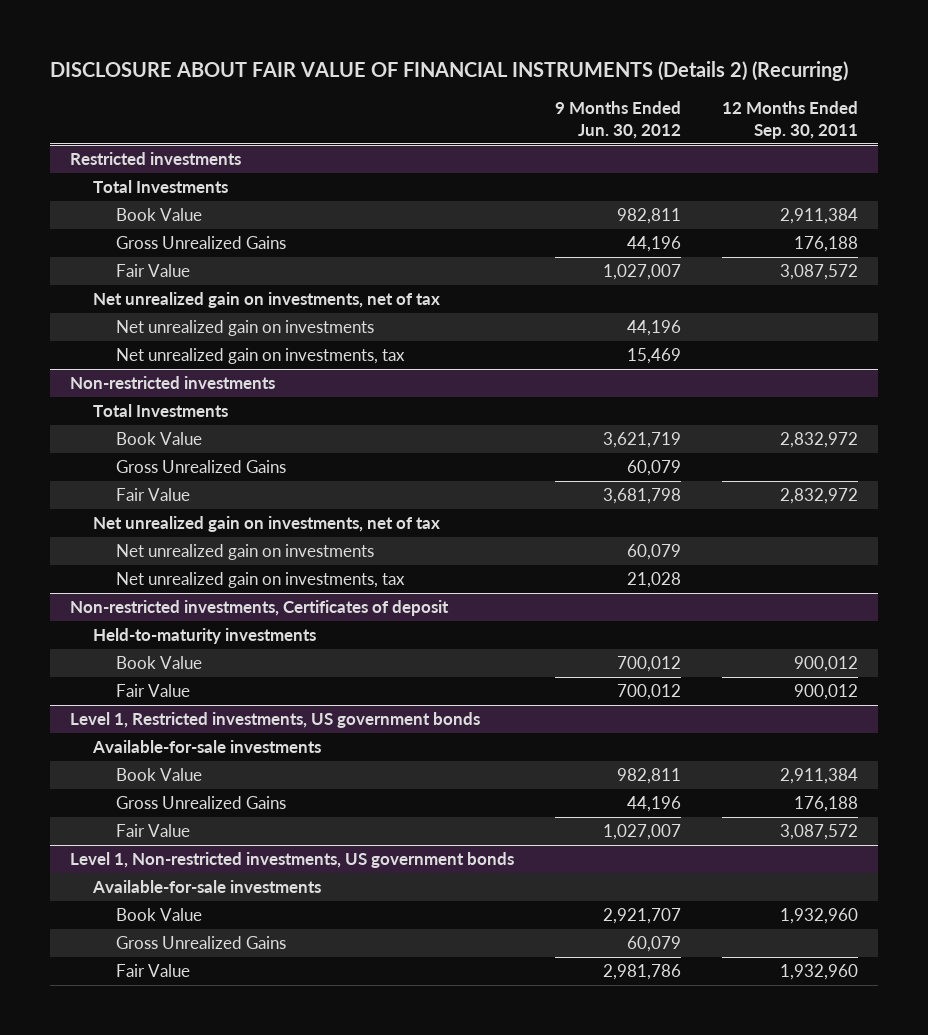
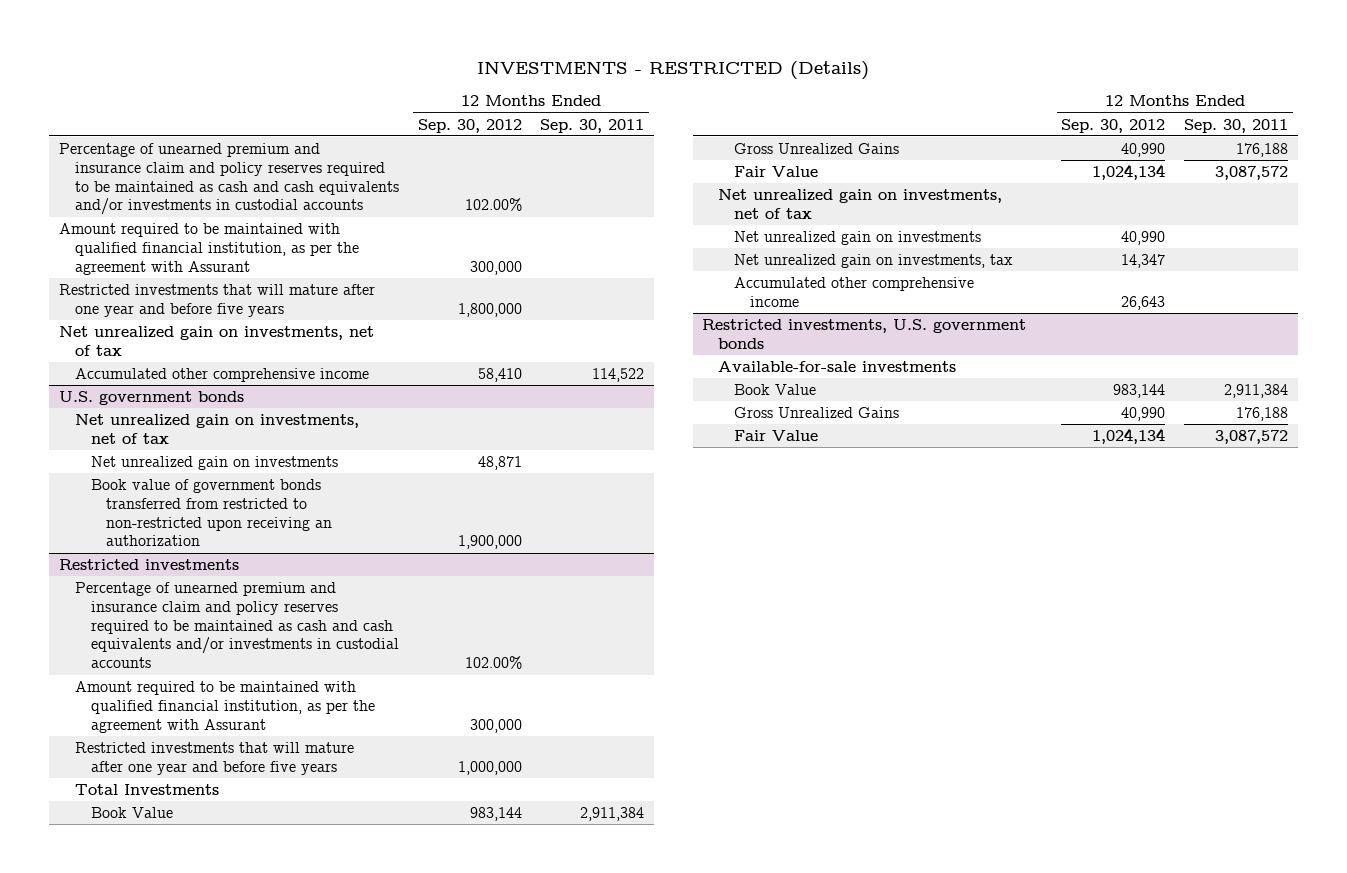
[50,60,849,81] DISCLOSURE ABOUT FAIR VALUE OF FINANCIAL INSTRUMENTS (Details 2) (Recurring) -> [477,60,870,80] INVESTMENTS - RESTRICTED (Details)
[555,100,682,139] 9 Months Ended Jun. 30, 2012 -> none
none -> [417,118,522,133] Sep. 30, 2012
none -> [58,143,399,216] Percentage of unearned premium and insurance claim and policy reserves required to be maintained as cash and cash equivalents and/or investments in custodial accounts
none -> [58,223,359,275] Amount required to be maintained with qualified financial institution, as per the agreement with Assurant
none -> [58,284,375,317] Restricted investments that will mature after one year and before five years
none -> [58,326,374,356] Net unrealized gain on investments, net of tax
none -> [74,368,369,383] Accumulated other comprehensive income
none -> [58,391,244,406] U.S. government bonds
none -> [74,414,359,444] Net unrealized gain on investments, net of tax
none -> [90,456,338,471] Net unrealized gain on investments
none -> [90,479,333,547] Book value of government bonds transferred from restricted to non-restricted upon receiving an authorization
none -> [74,582,399,669] Percentage of unearned premium and insurance claim and policy reserves required to be maintained as cash and cash equivalents and/or investments in custodial accounts
none -> [74,681,375,733] Amount required to be maintained with qualified financial institution, as per the agreement with Assurant
none -> [74,742,354,775] Restricted investments that will mature after one year and before five years
[70,376,276,390] Non-restricted investments -> none
[93,404,229,418] Total Investments -> none
[116,432,203,446] Book Value -> none
[116,460,287,474] Gross Unrealized Gains -> none
[116,488,191,502] Fair Value -> none
[93,516,441,533] Net unrealized gain on investments, net of tax -> none
[116,544,375,561] Net unrealized gain on investments -> none
[116,572,406,589] Net unrealized gain on investments, tax -> none
[70,600,450,617] Non-restricted investments, Certificates of deposit -> none
[93,628,317,645] Held-to-maturity investments -> none
[116,656,203,670] Book Value -> none
[116,684,191,698] Fair Value -> none
none -> [734,277,975,307] Accumulated other comprehensive income
[70,712,481,729] Level 1, Restricted investments, US government bonds -> [702,319,1027,349] Restricted investments, U.S. government bonds
[70,852,515,869] Level 1, Non-restricted investments, US government bonds -> none
[92,880,322,894] Available-for-sale investments -> none
[116,908,203,922] Book Value -> none
[116,936,287,950] Gross Unrealized Gains -> none
[116,964,191,978] Fair Value -> none

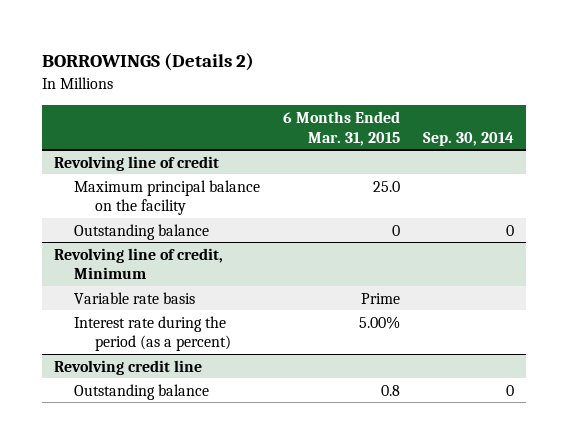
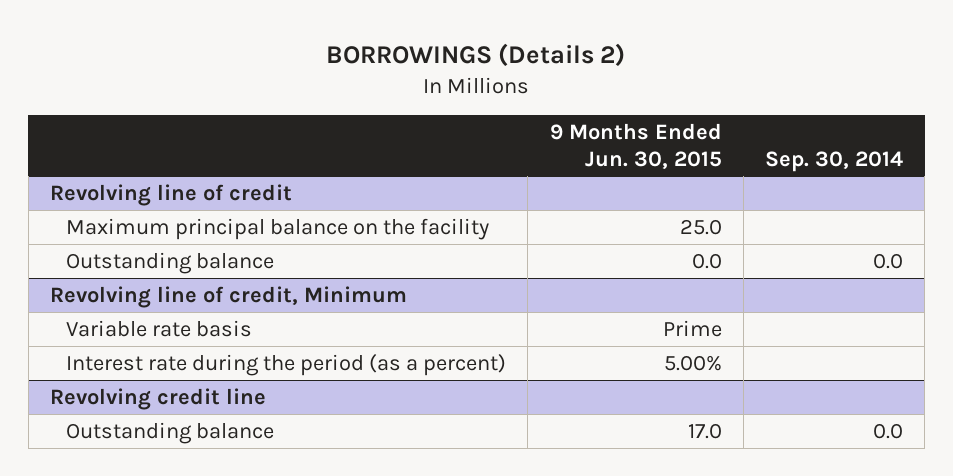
[283,111,401,146] 6 Months Ended Mar. 31, 2015 -> none
none -> [549,123,722,169] 9 Months Ended Jun. 30, 2015
[506,224,515,236] 0 -> [872,252,903,269] 0.0
[506,384,515,396] 0 -> [872,422,903,439] 0.0

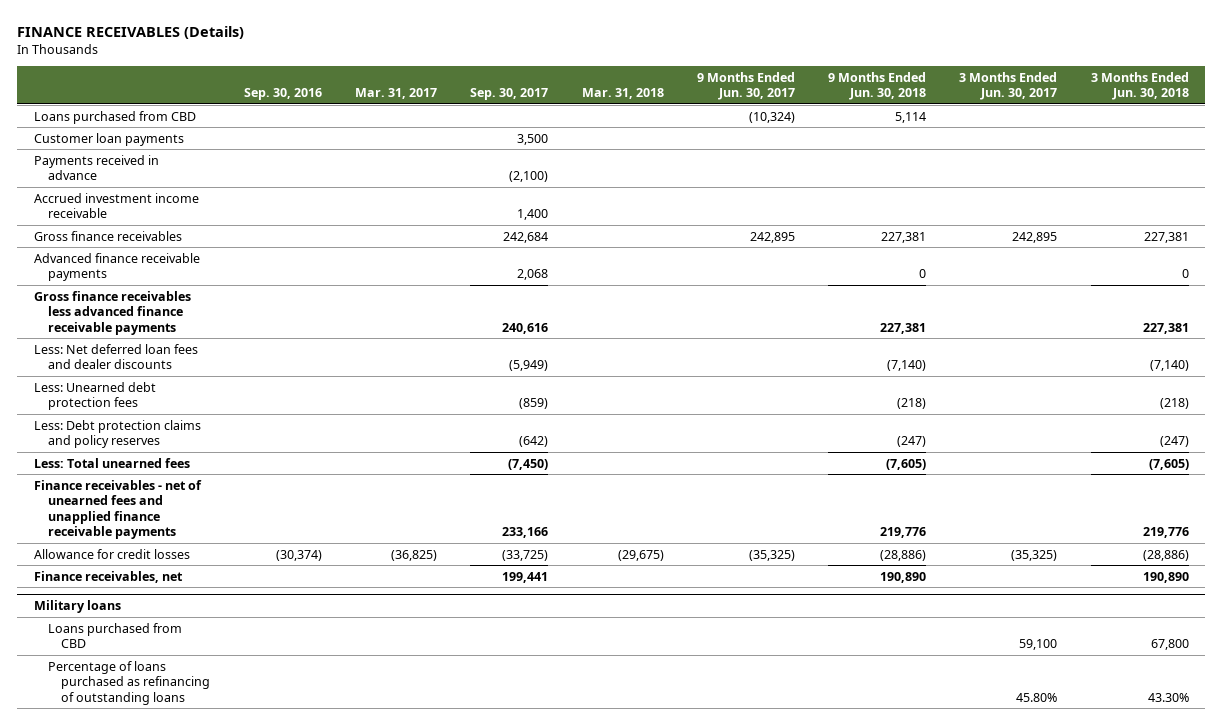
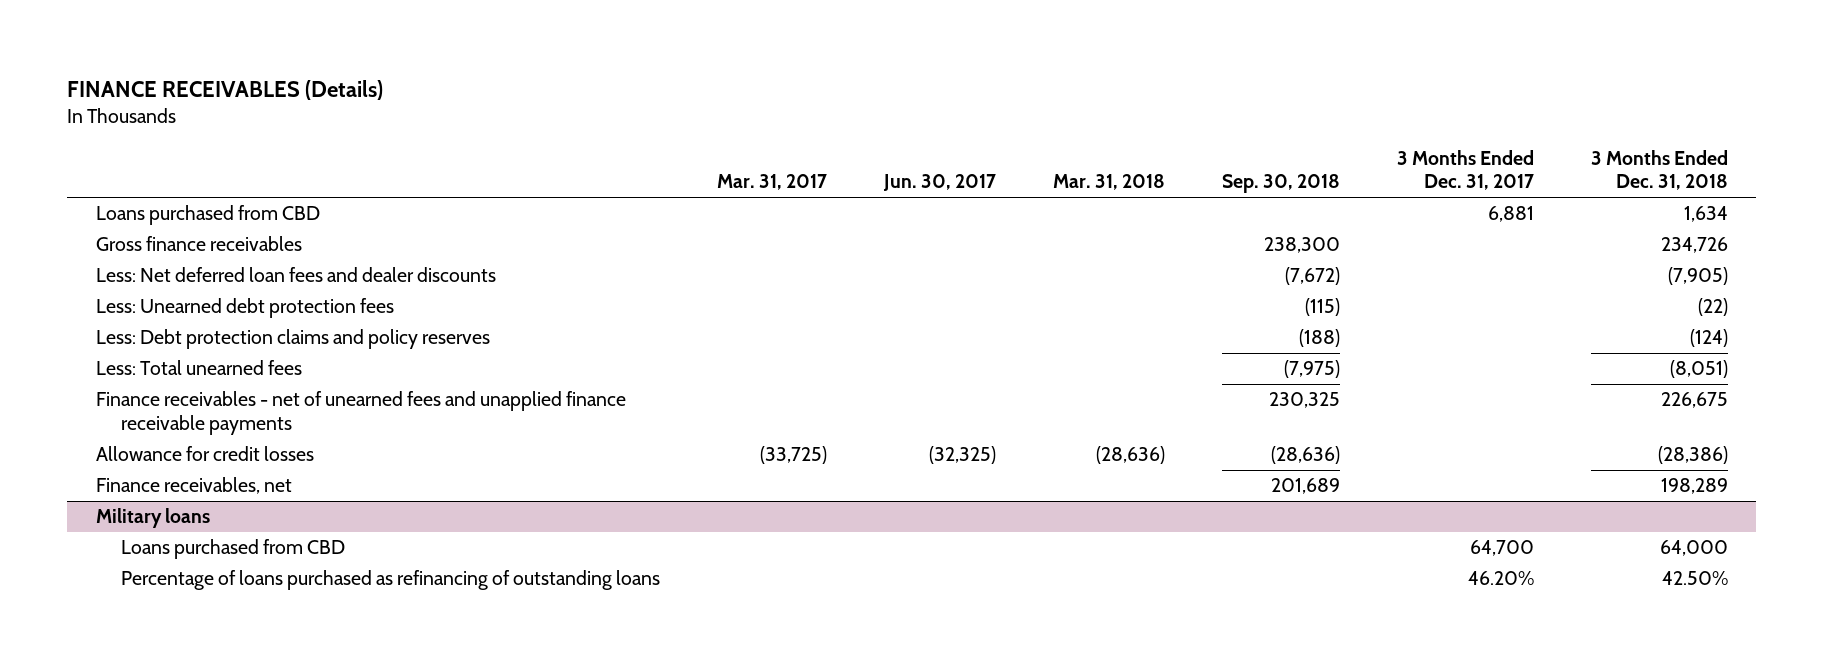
[243,88,322,101] Sep. 30, 2016 -> none
[470,88,549,101] Sep. 30, 2017 -> none
[696,71,795,101] 9 Months Ended Jun. 30, 2017 -> none
[828,71,927,101] 9 Months Ended Jun. 30, 2018 -> none
[959,71,1058,101] 3 Months Ended Jun. 30, 2017 -> none
[1090,71,1189,101] 3 Months Ended Jun. 30, 2018 -> none
none -> [882,174,996,192] Jun. 30, 2017
none -> [1221,174,1340,194] Sep. 30, 2018
none -> [1396,149,1534,191] 3 Months Ended Dec. 31, 2017
none -> [1590,149,1728,191] 3 Months Ended Dec. 31, 2018
[33,132,184,146] Customer loan payments -> none
[33,154,159,181] Payments received in advance -> none
[33,192,199,219] Accrued investment income receivable -> none
[33,252,200,282] Advanced finance receivable payments -> none
[33,290,191,335] Gross finance receivables less advanced finance receivable payments -> none
[391,549,438,561] (36,825) -> [759,446,827,465] (33,725)
[617,549,664,561] (29,675) -> [1095,446,1165,465] (28,636)

